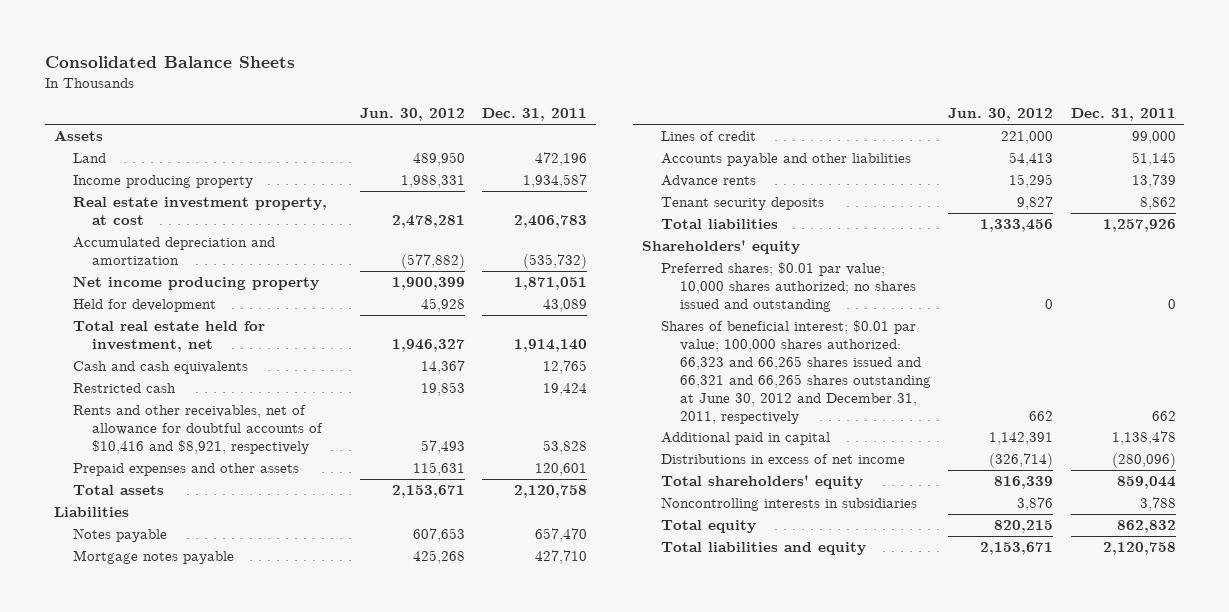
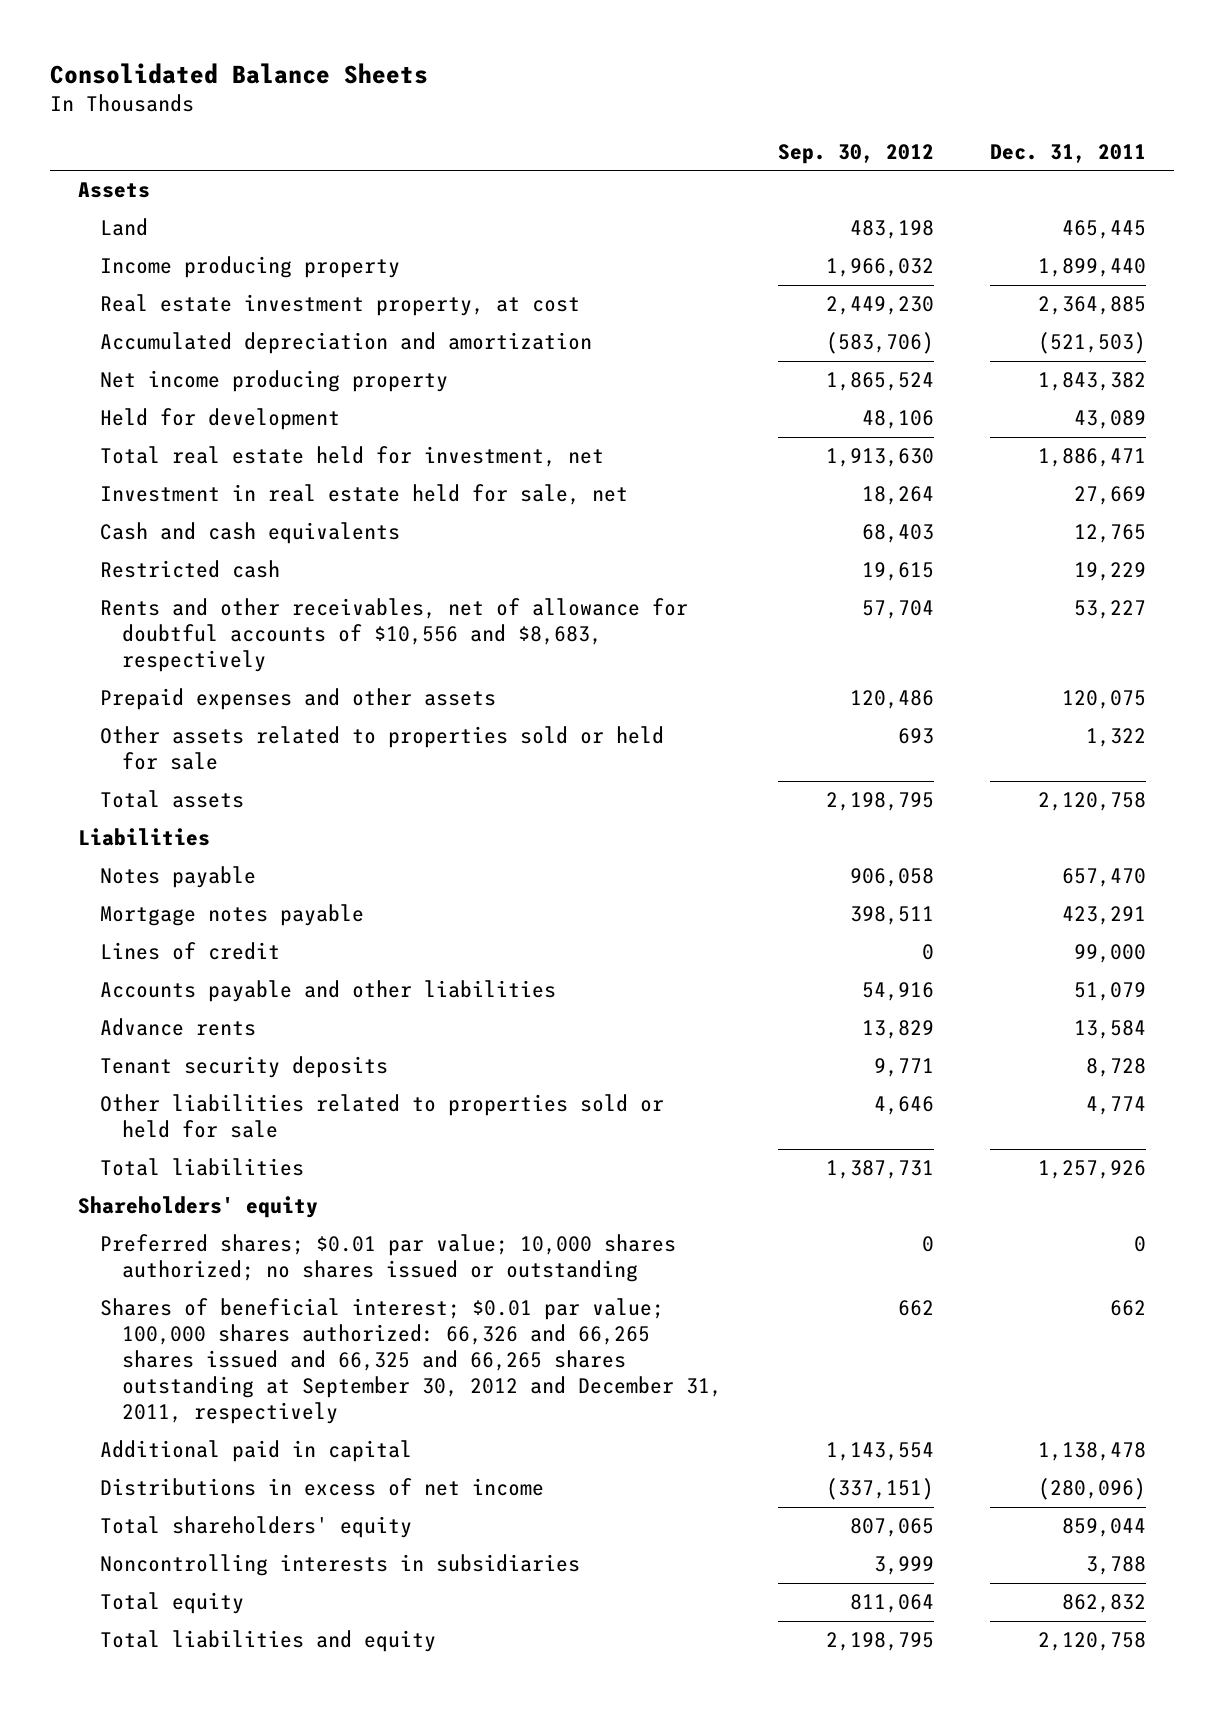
[360,108,466,122] Jun. 30, 2012 -> none
none -> [778,143,935,164] Sep. 30, 2012
[535,151,588,166] 472,196 -> [1062,220,1147,240] 465,445
[523,173,588,188] 1,934,587 -> [1038,258,1147,278] 1,899,440
[514,214,588,228] 2,406,783 -> [1038,296,1147,316] 2,364,885
[523,253,588,269] (535,732) -> [1038,332,1147,355] (521,503)
[514,276,588,290] 1,871,051 -> [1038,372,1147,392] 1,843,382
[514,338,588,352] 1,914,140 -> [1038,448,1147,468] 1,886,471
none -> [100,484,629,506] Investment in real estate held for sale, net
[543,382,588,396] 19,424 -> [1074,562,1147,582] 19,229
[72,404,324,454] Rents and other receivables, net of allowance for doubtful accounts of $10,416 and $8,921, respectively -> [100,598,689,673] Rents and other receivables, net of allowance for doubtful accounts of $10,556 and $8,683, respectively
[543,439,588,454] 53,828 -> [1074,600,1147,620] 53,227
[535,462,588,476] 120,601 -> [1062,690,1147,710] 120,075
none -> [100,726,665,771] Other assets related to properties sold or held for sale
[535,549,588,564] 427,710 -> [1062,906,1147,926] 423,291
[1131,151,1176,166] 51,145 -> [1074,982,1147,1002] 51,079
[1131,173,1176,188] 13,739 -> [1074,1020,1147,1040] 13,584
[1139,196,1176,210] 8,862 -> [1086,1058,1147,1078] 8,728
none -> [100,1094,665,1139] Other liabilities related to properties sold or held for sale
[660,261,917,312] Preferred shares; $0.01 par value; 10,000 shares authorized; no shares issued and outstanding -> [100,1234,677,1283] Preferred shares; $0.01 par value; 10,000 shares authorized; no shares issued or outstanding
[660,319,932,424] Shares of beneficial interest; $0.01 par value; 100,000 shares authorized: 66,323 and 66,265 shares issued and 66,321 and 66,265 shares outstanding at June 30, 2012 and December 31, 2011, respectively -> [100,1298,723,1425] Shares of beneficial interest; $0.01 par value; 100,000 shares authorized: 66,326 and 66,265 shares issued and 66,325 and 66,265 shares outstanding at September 30, 2012 and December 31, 2011, respectively

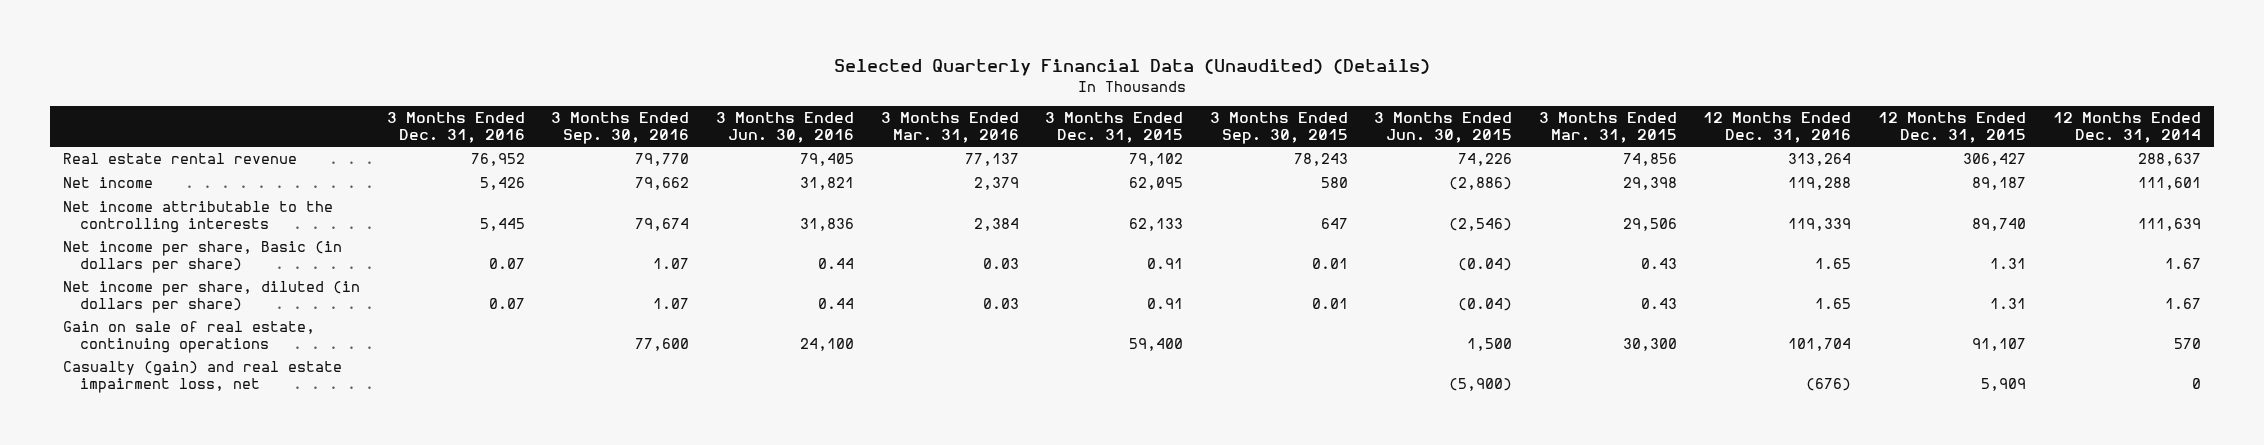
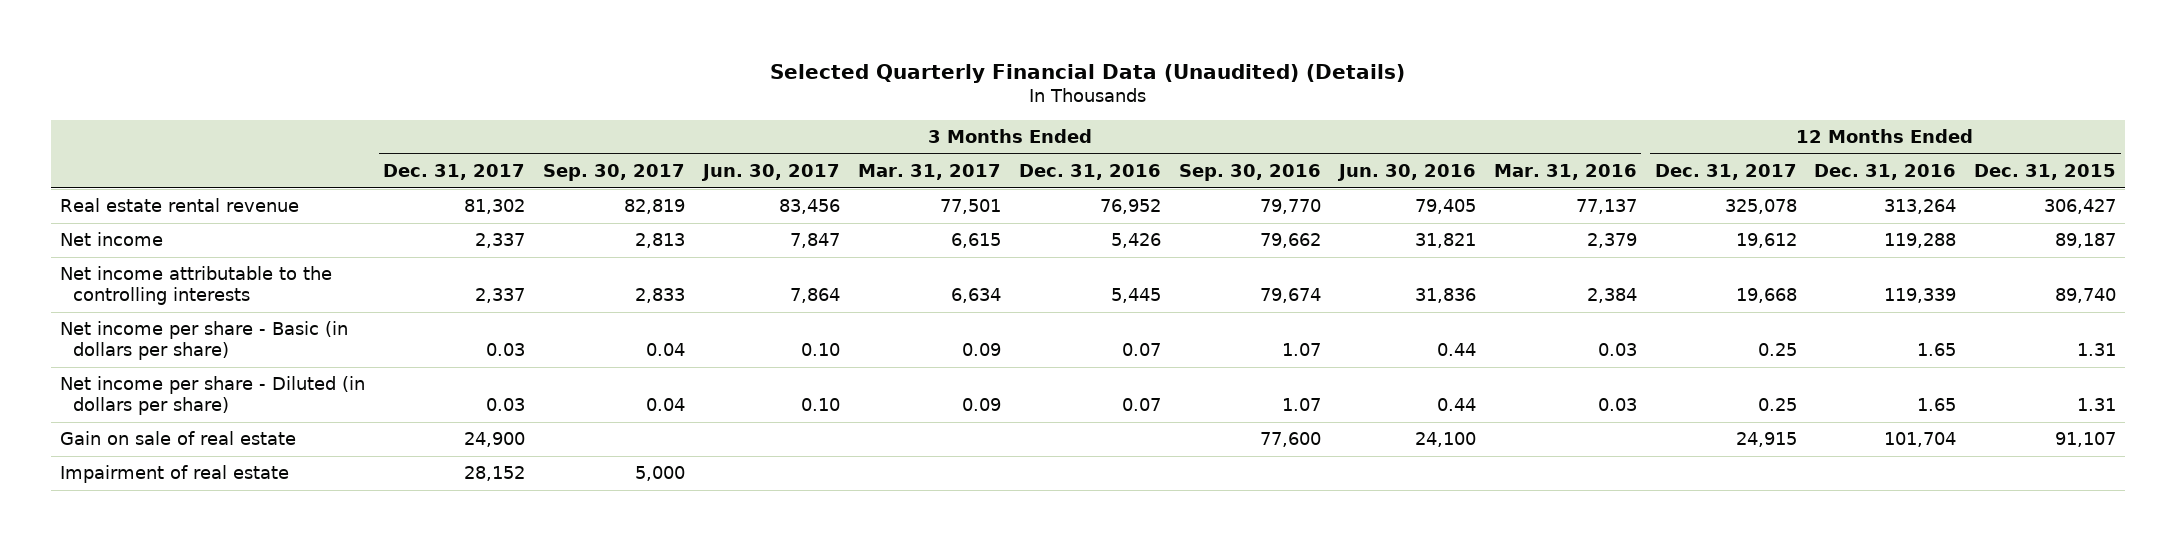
[1045,112,1184,143] 3 Months Ended Dec. 31, 2015 -> none
[1209,112,1348,144] 3 Months Ended Sep. 30, 2015 -> none
[1374,112,1513,143] 3 Months Ended Jun. 30, 2015 -> none
[1538,112,1677,143] 3 Months Ended Mar. 31, 2015 -> none
[2052,112,2201,143] 12 Months Ended Dec. 31, 2014 -> none
none -> [383,164,526,181] Dec. 31, 2017
none -> [543,164,686,182] Sep. 30, 2017
none -> [701,164,841,182] Jun. 30, 2017
none -> [857,164,1001,181] Mar. 31, 2017
none -> [1654,164,1797,181] Dec. 31, 2017
[63,361,343,393] Casualty (gain) and real estate impairment loss, net -> none
[63,241,343,273] Net income per share, Basic (in dollars per share) -> [60,321,349,361] Net income per share - Basic (in dollars per share)
[63,281,361,313] Net income per share, diluted (in dollars per share) -> [60,376,366,416] Net income per share - Diluted (in dollars per share)
[63,321,316,353] Gain on sale of real estate, continuing operations -> [60,431,297,446] Gain on sale of real estate
none -> [60,465,290,484] Impairment of real estate

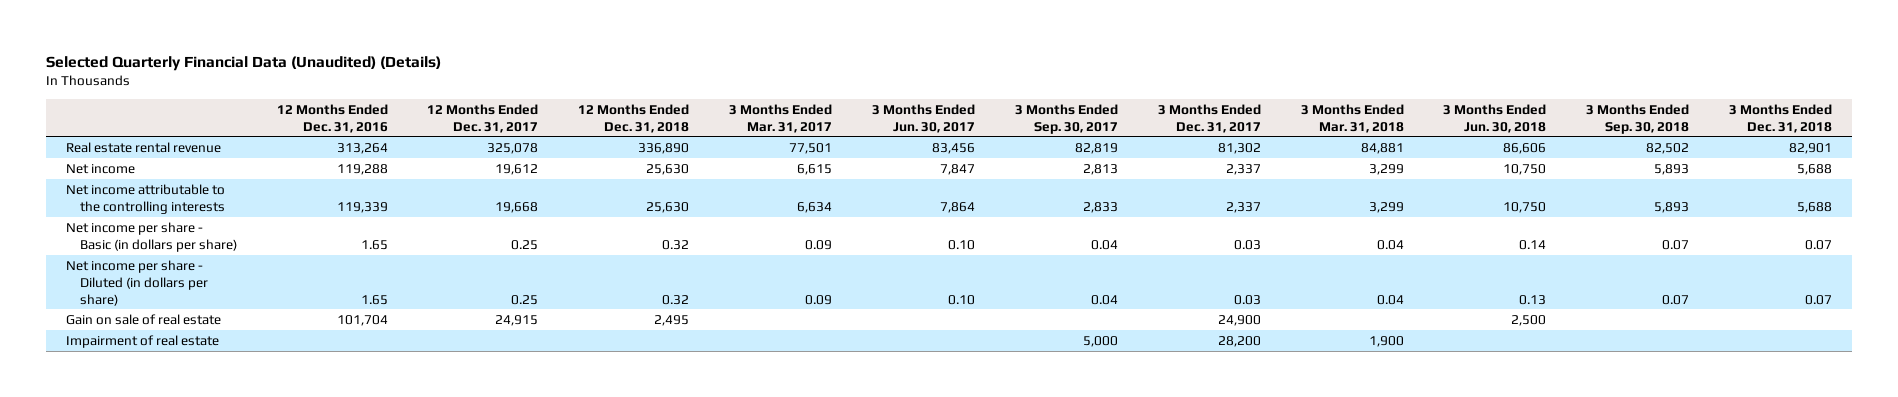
[1018,164,1161,181] Dec. 31, 2016 -> none
[1178,164,1321,182] Sep. 30, 2016 -> none
[1336,164,1476,182] Jun. 30, 2016 -> none
[1493,164,1637,181] Mar. 31, 2016 -> none
[1974,164,2117,181] Dec. 31, 2015 -> none
none -> [578,103,690,133] 12 Months Ended Dec. 31, 2018
none -> [1300,103,1404,133] 3 Months Ended Mar. 31, 2018
none -> [1443,103,1547,133] 3 Months Ended Jun. 30, 2018
none -> [1586,103,1690,134] 3 Months Ended Sep. 30, 2018
none -> [1729,103,1833,133] 3 Months Ended Dec. 31, 2018
[464,466,526,482] 28,152 -> [1217,335,1261,347] 28,200

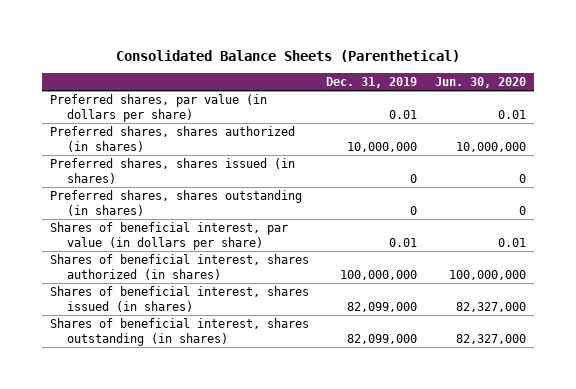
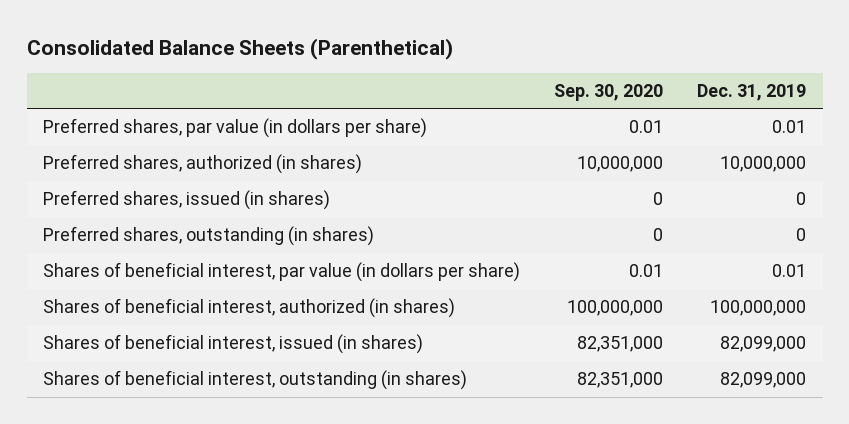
[434,77,526,89] Jun. 30, 2020 -> none
none -> [554,84,664,102] Sep. 30, 2020
[50,126,296,152] Preferred shares, shares authorized (in shares) -> [43,154,363,175] Preferred shares, authorized (in shares)
[50,158,296,184] Preferred shares, shares issued (in shares) -> [43,190,331,211] Preferred shares, issued (in shares)
[50,190,303,216] Preferred shares, shares outstanding (in shares) -> [43,226,375,247] Preferred shares, outstanding (in shares)
[50,254,310,280] Shares of beneficial interest, shares authorized (in shares) -> [43,298,456,319] Shares of beneficial interest, authorized (in shares)
[50,286,310,312] Shares of beneficial interest, shares issued (in shares) -> [43,334,424,355] Shares of beneficial interest, issued (in shares)
[50,318,310,346] Shares of beneficial interest, shares outstanding (in shares) -> [43,370,468,391] Shares of beneficial interest, outstanding (in shares)

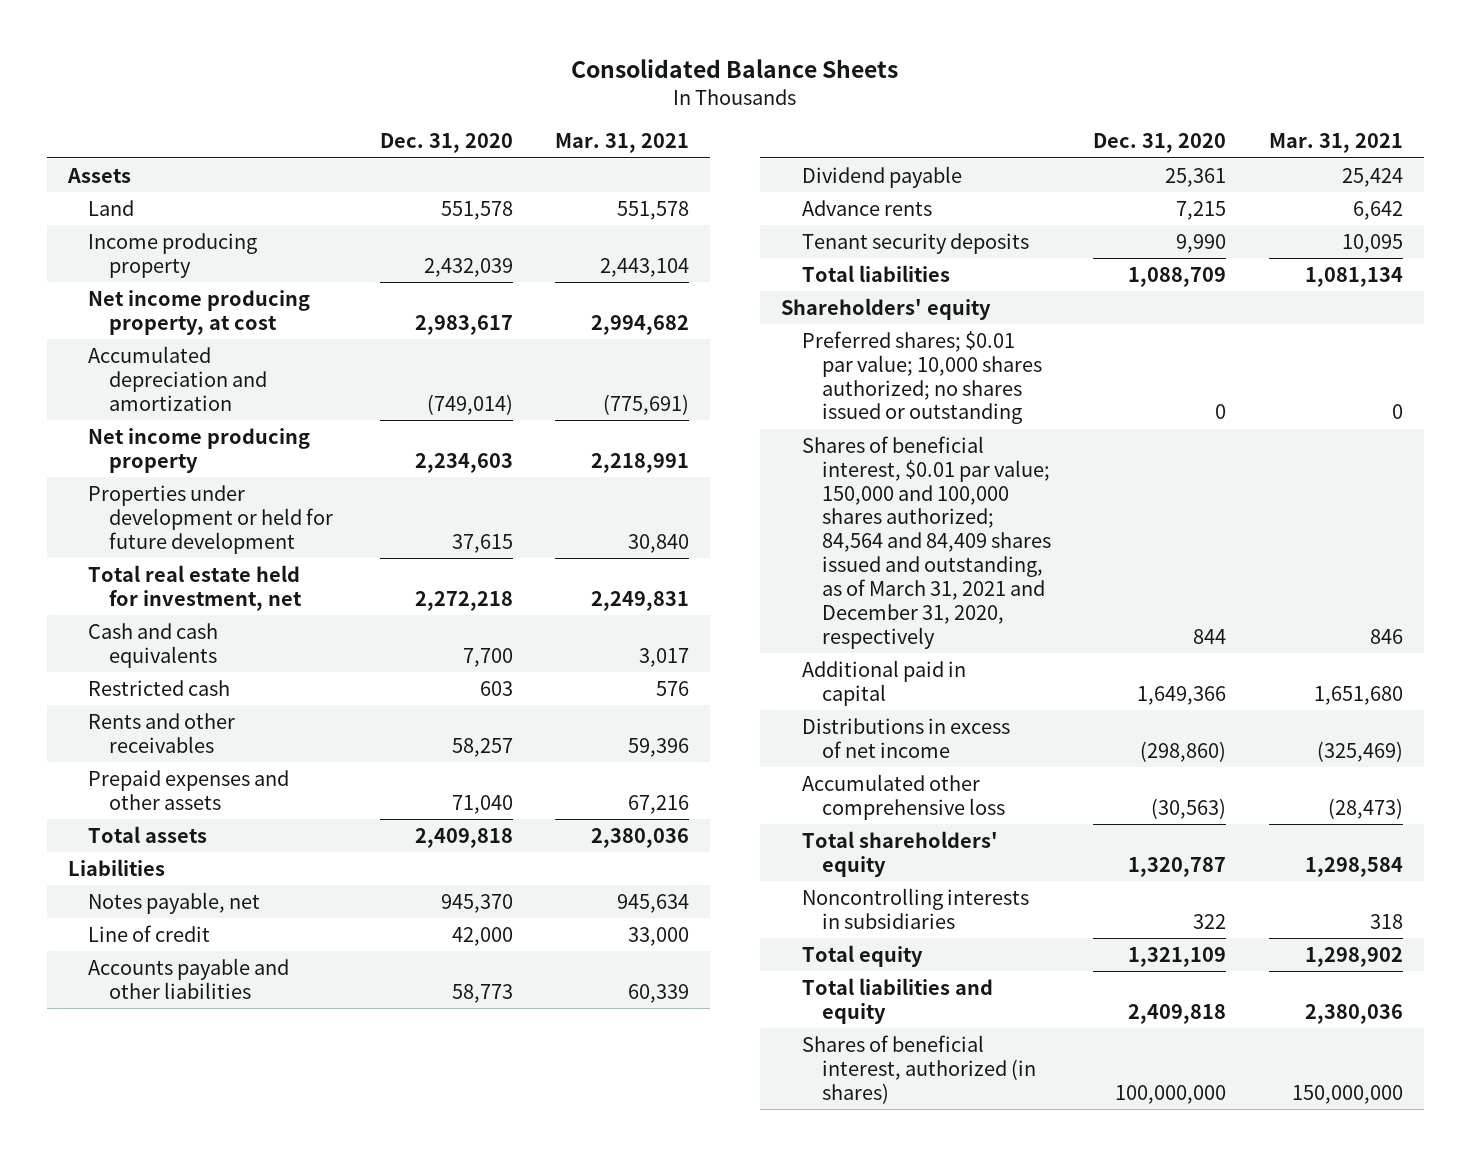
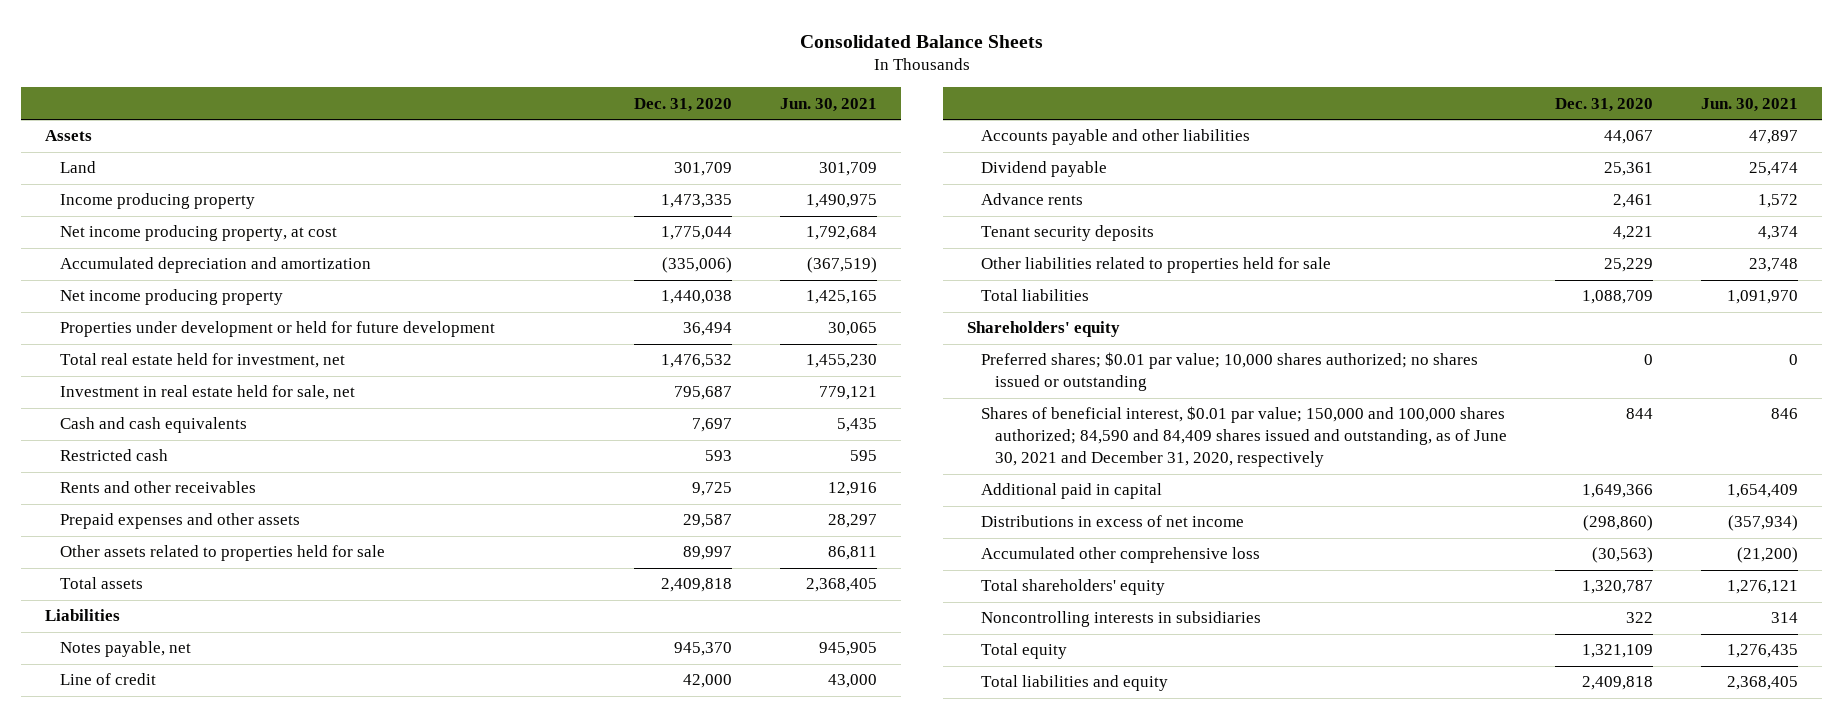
[555,133,690,154] Mar. 31, 2021 -> none
none -> [779,97,877,112] Jun. 30, 2021
[441,200,514,220] 551,578 -> [673,162,732,177] 301,709
[424,257,514,277] 2,432,039 -> [660,194,732,209] 1,473,335
[415,314,514,335] 2,983,617 -> [660,226,732,241] 1,775,044
[427,393,514,415] (749,014) -> [661,257,732,274] (335,006)
[415,452,514,473] 2,234,603 -> [660,290,732,305] 1,440,038
[452,533,514,553] 37,615 -> [682,322,732,337] 36,494
[415,590,514,611] 2,272,218 -> [660,354,732,369] 1,476,532
none -> [59,385,355,401] Investment in real estate held for sale, net
[463,647,514,667] 7,700 -> [691,418,732,433] 7,697
[480,680,514,696] 603 -> [704,450,732,462] 593
[452,737,514,757] 58,257 -> [691,482,732,497] 9,725
[452,794,514,814] 71,040 -> [682,514,732,529] 29,587
none -> [59,545,385,562] Other assets related to properties held for sale
[452,983,514,1003] 58,773 -> [1603,130,1653,145] 44,067
[1176,200,1227,220] 7,215 -> [1612,194,1653,209] 2,461
[1176,233,1227,253] 9,990 -> [1612,226,1653,241] 4,221
none -> [980,257,1331,274] Other liabilities related to properties held for sale
[801,435,1052,649] Shares of beneficial interest, $0.01 par value; 150,000 and 100,000 shares authorized; 84,564 and 84,409 shares issued and outstanding, as of March 31, 2021 and December 31, 2020, respectively -> [980,406,1508,468] Shares of beneficial interest, $0.01 par value; 150,000 and 100,000 shares authorized; 84,590 and 84,409 shares issued and outstanding, as of June 30, 2021 and December 31, 2020, respectively
[801,1034,1037,1104] Shares of beneficial interest, authorized (in shares) -> none

